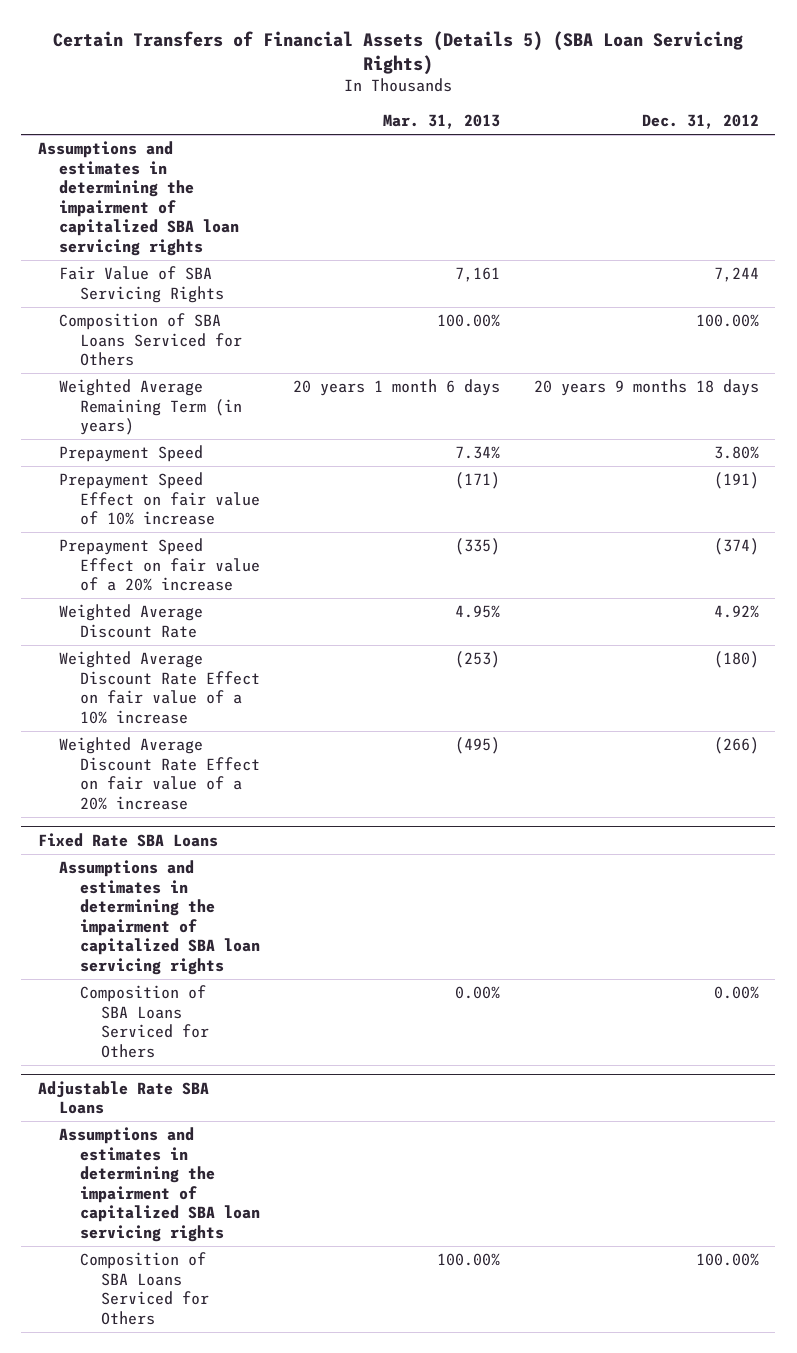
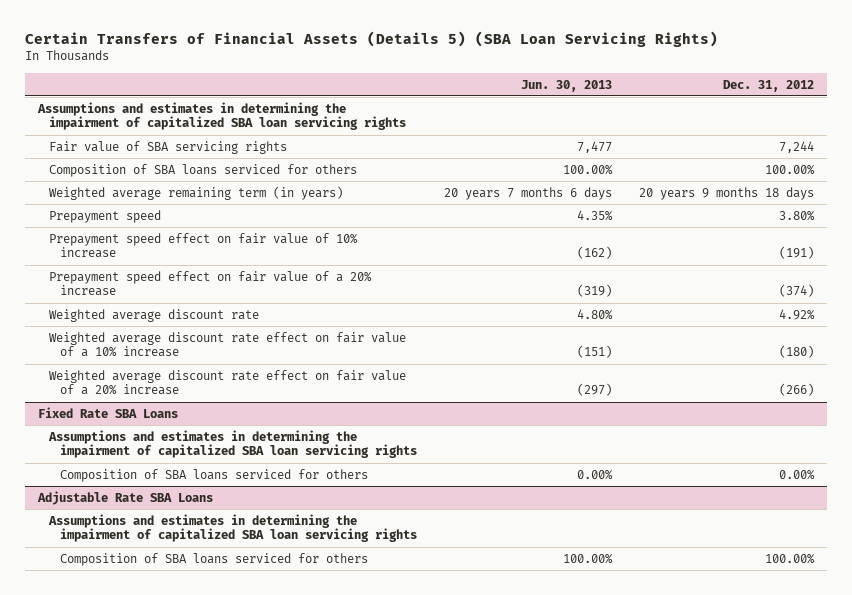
[383,114,501,130] Mar. 31, 2013 -> none
none -> [521,79,613,92] Jun. 30, 2013
[58,266,224,303] Fair Value of SBA Servicing Rights -> [49,140,288,154] Fair value of SBA servicing rights
[58,313,242,367] Composition of SBA Loans Serviced for Others -> [49,163,358,177] Composition of SBA loans serviced for others
[58,379,242,436] Weighted Average Remaining Term (in years) -> [49,185,344,200] Weighted average remaining term (in years)
[58,445,203,463] Prepayment Speed -> [49,209,162,223] Prepayment speed
[58,472,260,526] Prepayment Speed Effect on fair value of 10% increase -> [49,232,359,259] Prepayment speed effect on fair value of 10% increase
[58,538,260,592] Prepayment Speed Effect on fair value of a 20% increase -> [49,270,373,297] Prepayment speed effect on fair value of a 20% increase
[58,604,203,638] Weighted Average Discount Rate -> [49,308,260,322] Weighted average discount rate
[58,651,260,724] Weighted Average Discount Rate Effect on fair value of a 10% increase -> [49,331,407,358] Weighted average discount rate effect on fair value of a 10% increase
[58,737,260,810] Weighted Average Discount Rate Effect on fair value of a 20% increase -> [49,369,407,396] Weighted average discount rate effect on fair value of a 20% increase
[79,985,209,1058] Composition of SBA Loans Serviced for Others -> [60,468,369,482] Composition of SBA loans serviced for others
[79,1252,209,1325] Composition of SBA Loans Serviced for Others -> [60,552,369,566] Composition of SBA loans serviced for others

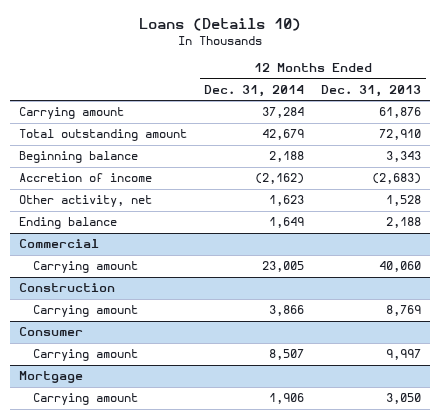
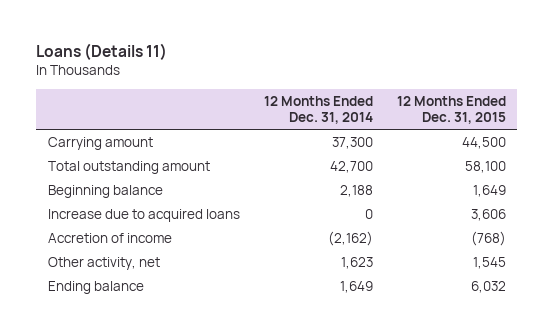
[139,17,302,31] Loans (Details 10) -> [35,42,167,60] Loans (Details 11)
[321,85,422,98] Dec. 31, 2013 -> none
none -> [396,95,506,124] 12 Months Ended Dec. 31, 2015
[262,107,305,119] 37,284 -> [331,137,373,150] 37,300
[262,129,305,141] 42,679 -> [329,161,373,174] 42,700
none -> [47,209,240,223] Increase due to acquired loans
[18,239,99,249] Commercial -> none
[33,261,139,274] Carrying amount -> none
[18,283,115,293] Construction -> none
[33,305,139,318] Carrying amount -> none
[18,327,83,337] Consumer -> none
[33,349,139,362] Carrying amount -> none
[18,371,83,384] Mortgage -> none
[33,393,139,406] Carrying amount -> none

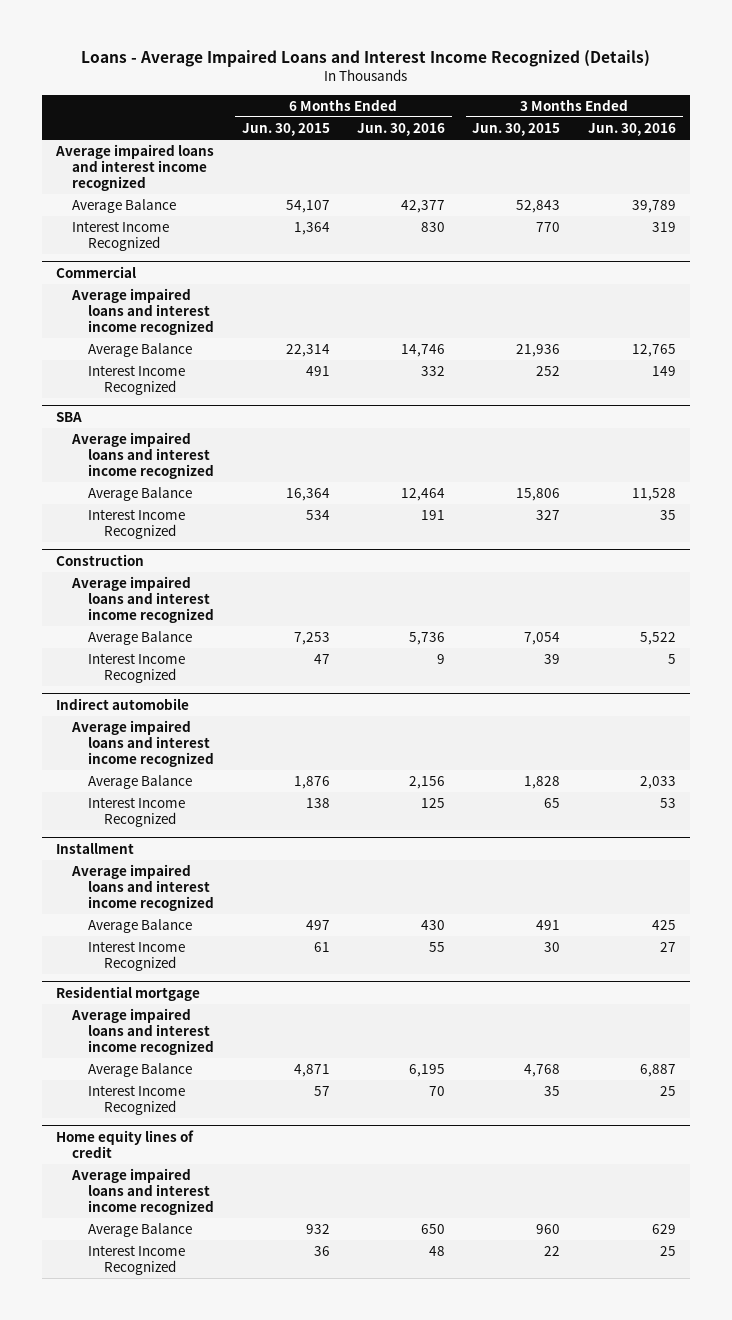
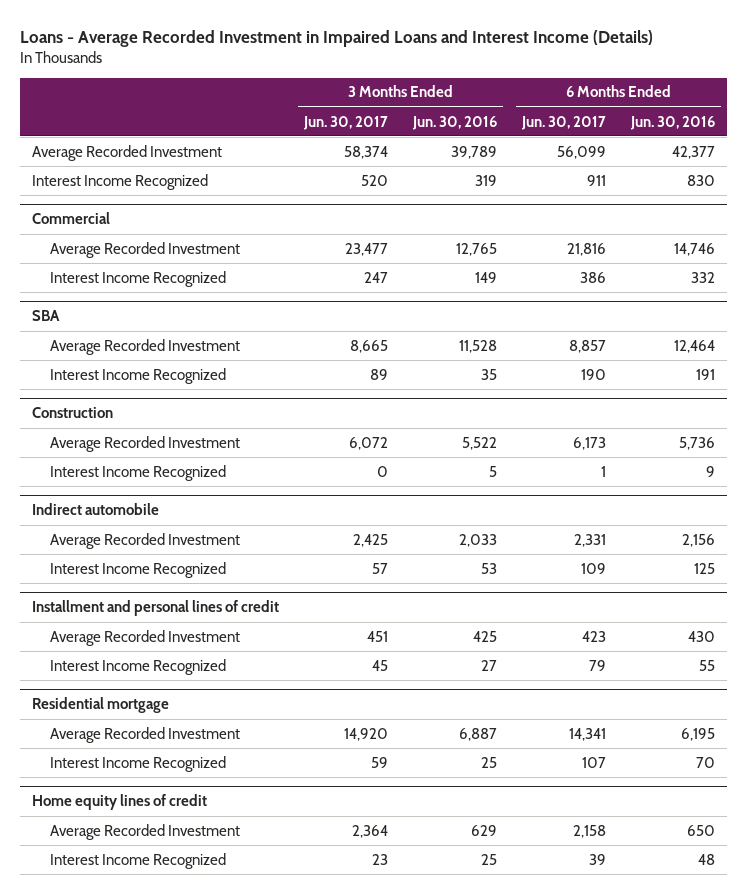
[81,50,651,68] Loans - Average Impaired Loans and Interest Income Recognized (Details) -> [19,29,653,47] Loans - Average Recorded Investment in Impaired Loans and Interest Income (Details)
[241,122,330,136] Jun. 30, 2015 -> none
[472,122,561,136] Jun. 30, 2015 -> none
none -> [303,115,389,130] Jun. 30, 2017
none -> [521,115,607,130] Jun. 30, 2017
[55,143,215,191] Average impaired loans and interest income recognized -> none
[72,198,177,213] Average Balance -> [32,144,223,161] Average Recorded Investment
[71,287,214,335] Average impaired loans and interest income recognized -> none
[87,342,192,357] Average Balance -> [49,241,240,258] Average Recorded Investment
[71,431,214,479] Average impaired loans and interest income recognized -> none
[87,486,192,501] Average Balance -> [49,338,240,355] Average Recorded Investment
[71,575,214,623] Average impaired loans and interest income recognized -> none
[87,630,192,645] Average Balance -> [49,435,240,452] Average Recorded Investment
[71,719,214,767] Average impaired loans and interest income recognized -> none
[87,774,192,789] Average Balance -> [49,532,240,549] Average Recorded Investment
[71,863,214,911] Average impaired loans and interest income recognized -> none
[56,842,135,854] Installment -> [32,600,280,617] Installment and personal lines of credit
[87,918,192,933] Average Balance -> [49,629,240,646] Average Recorded Investment
[71,1007,214,1055] Average impaired loans and interest income recognized -> none
[87,1062,192,1077] Average Balance -> [49,726,240,743] Average Recorded Investment
[71,1167,214,1215] Average impaired loans and interest income recognized -> none
[87,1222,192,1237] Average Balance -> [49,823,240,840] Average Recorded Investment

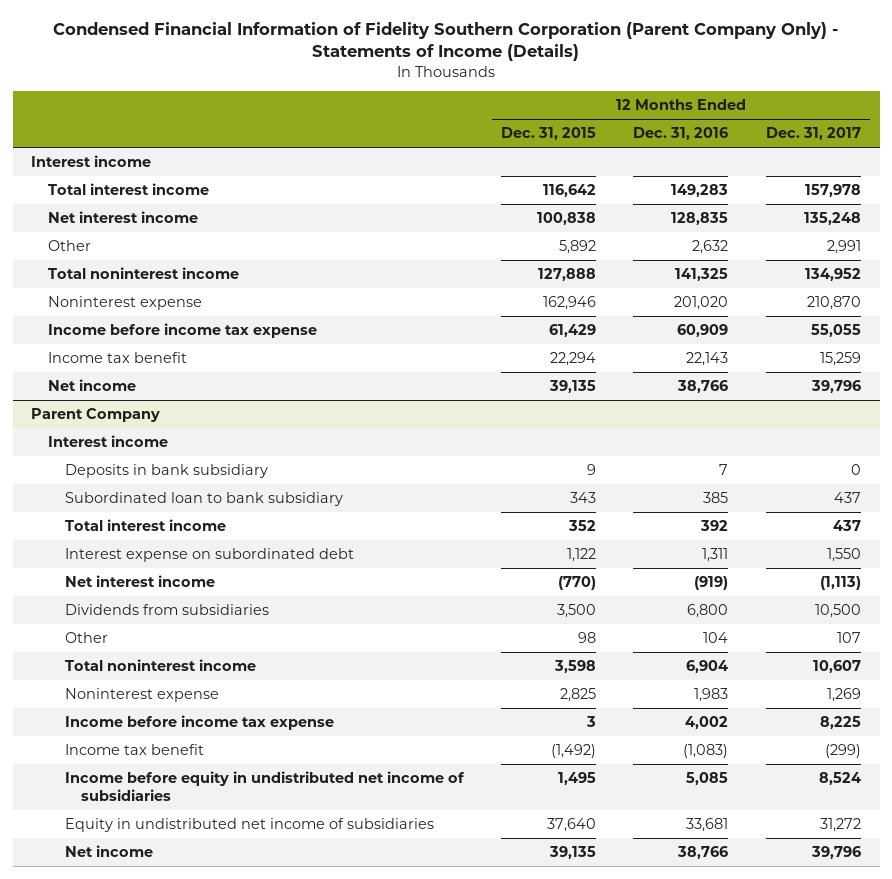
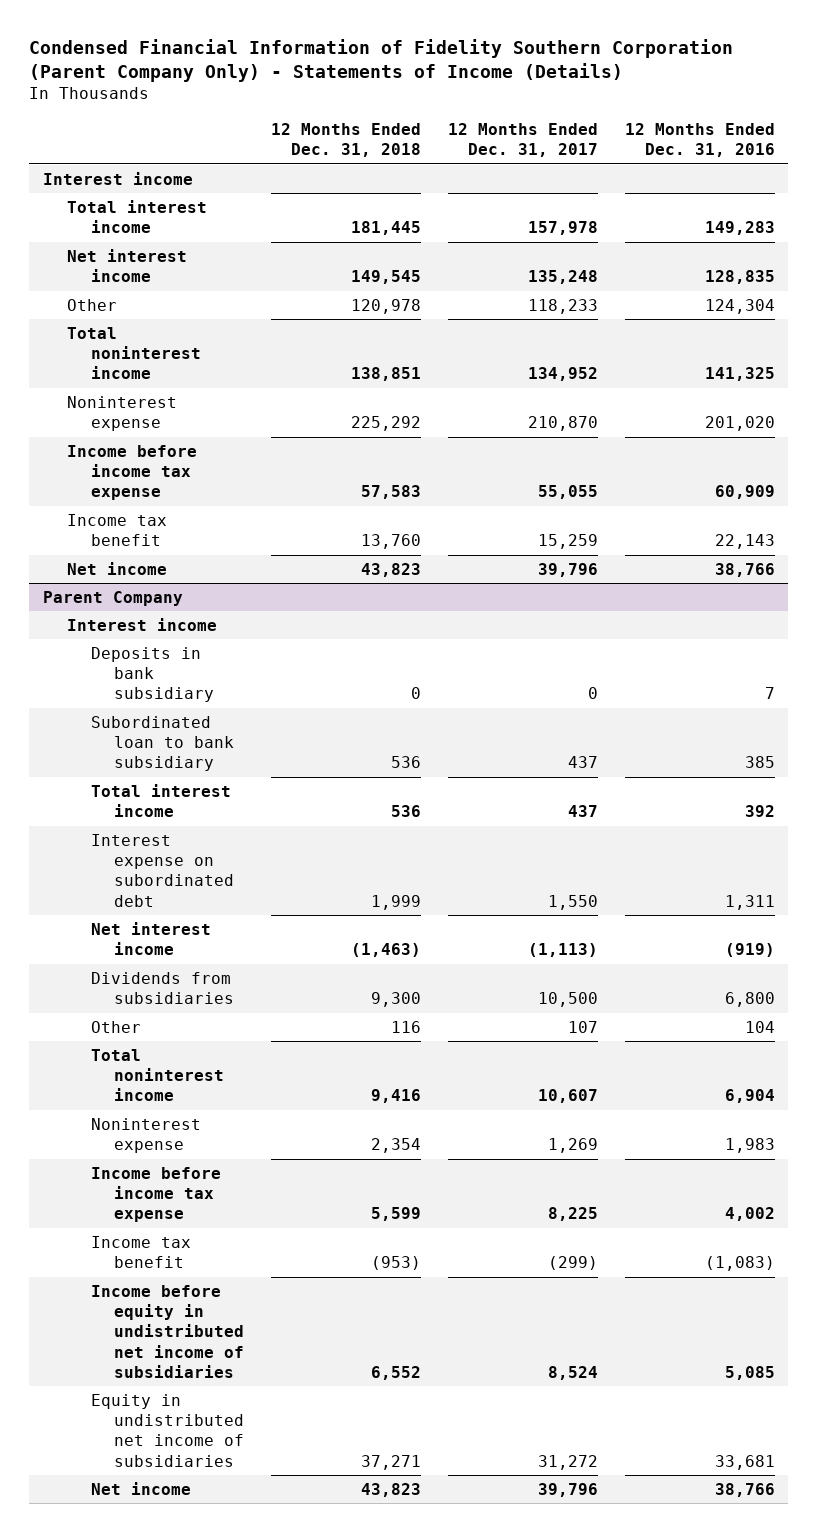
[501,127,597,141] Dec. 31, 2015 -> none
none -> [271,122,422,158] 12 Months Ended Dec. 31, 2018
[692,240,729,255] 2,632 -> [704,298,775,314] 124,304
[826,240,861,255] 2,991 -> [527,298,598,314] 118,233

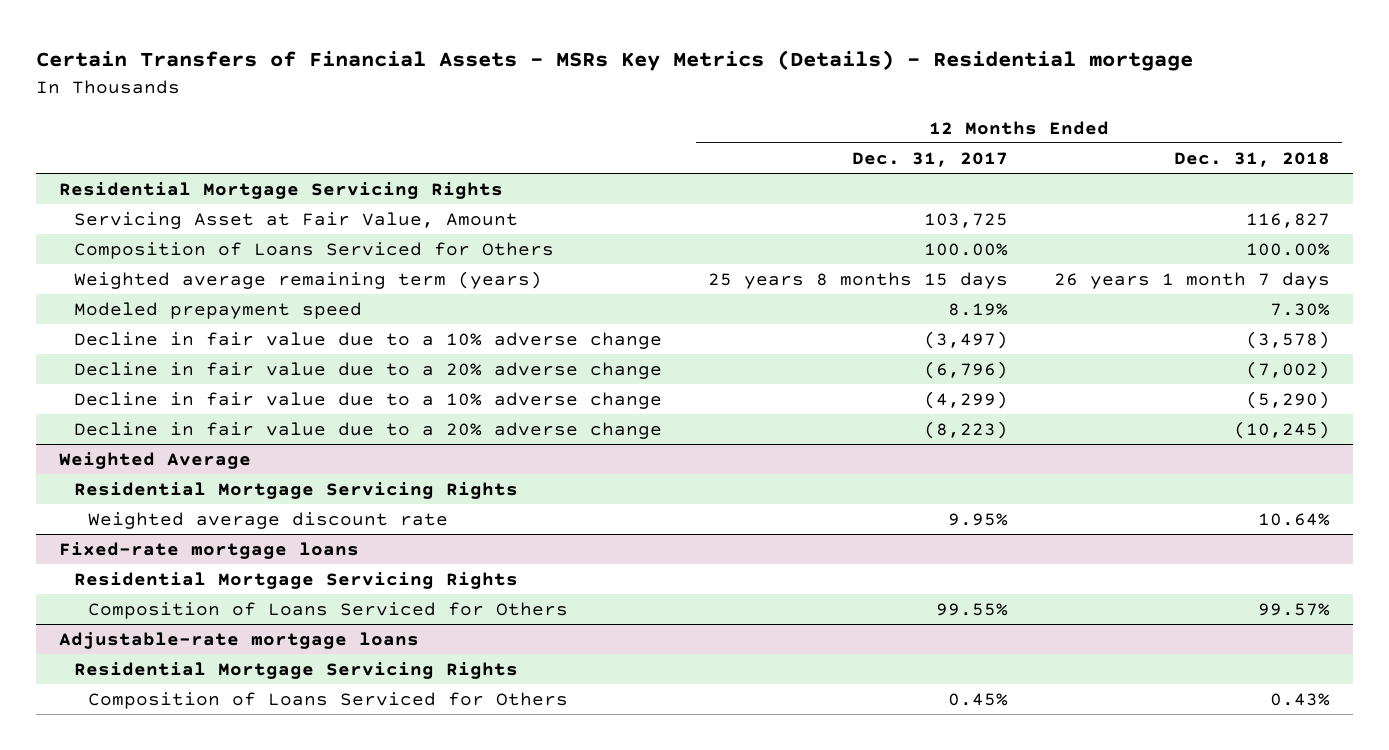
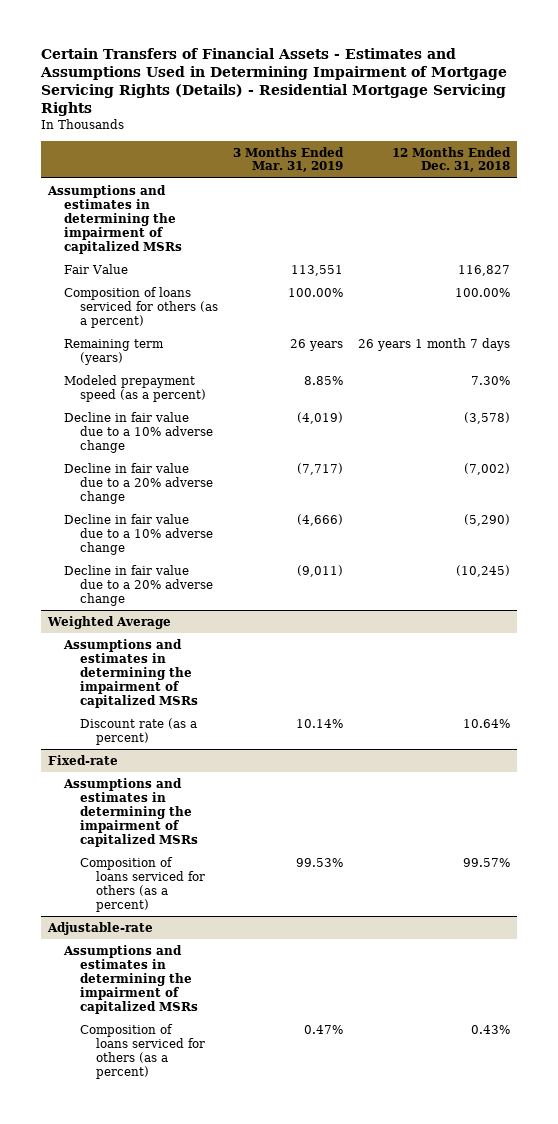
[35,50,1193,72] Certain Transfers of Financial Assets - MSRs Key Metrics (Details) - Residential mortgage -> [39,47,507,117] Certain Transfers of Financial Assets - Estimates and Assumptions Used in Determining Impairment of Mortgage Servicing Rights (Details) - Residential Mortgage Servicing Rights
[851,151,1008,167] Dec. 31, 2017 -> none
none -> [233,146,345,173] 3 Months Ended Mar. 31, 2019
[58,181,503,199] Residential Mortgage Servicing Rights -> [47,184,183,254] Assumptions and estimates in determining the impairment of capitalized MSRs
[73,211,518,229] Servicing Asset at Fair Value, Amount -> [64,263,129,274] Fair Value
[73,241,554,259] Composition of Loans Serviced for Others -> [64,286,219,328] Composition of loans serviced for others (as a percent)
[73,270,542,289] Weighted average remaining term (years) -> [64,338,165,365] Remaining term (years)
[73,301,362,319] Modeled prepayment speed -> [64,374,207,402] Modeled prepayment speed (as a percent)
[73,481,518,499] Residential Mortgage Servicing Rights -> [63,638,199,708] Assumptions and estimates in determining the impairment of capitalized MSRs
[88,511,449,529] Weighted average discount rate -> [80,717,198,745] Discount rate (as a percent)
[58,541,359,559] Fixed-rate mortgage loans -> [48,754,119,765] Fixed-rate
[73,571,518,589] Residential Mortgage Servicing Rights -> [63,777,199,847] Assumptions and estimates in determining the impairment of capitalized MSRs
[88,601,569,619] Composition of Loans Serviced for Others -> [80,856,206,912] Composition of loans serviced for others (as a percent)
[58,631,419,649] Adjustable-rate mortgage loans -> [47,921,154,935] Adjustable-rate
[73,661,518,679] Residential Mortgage Servicing Rights -> [63,944,199,1014] Assumptions and estimates in determining the impairment of capitalized MSRs
[88,691,569,709] Composition of Loans Serviced for Others -> [80,1023,206,1079] Composition of loans serviced for others (as a percent)

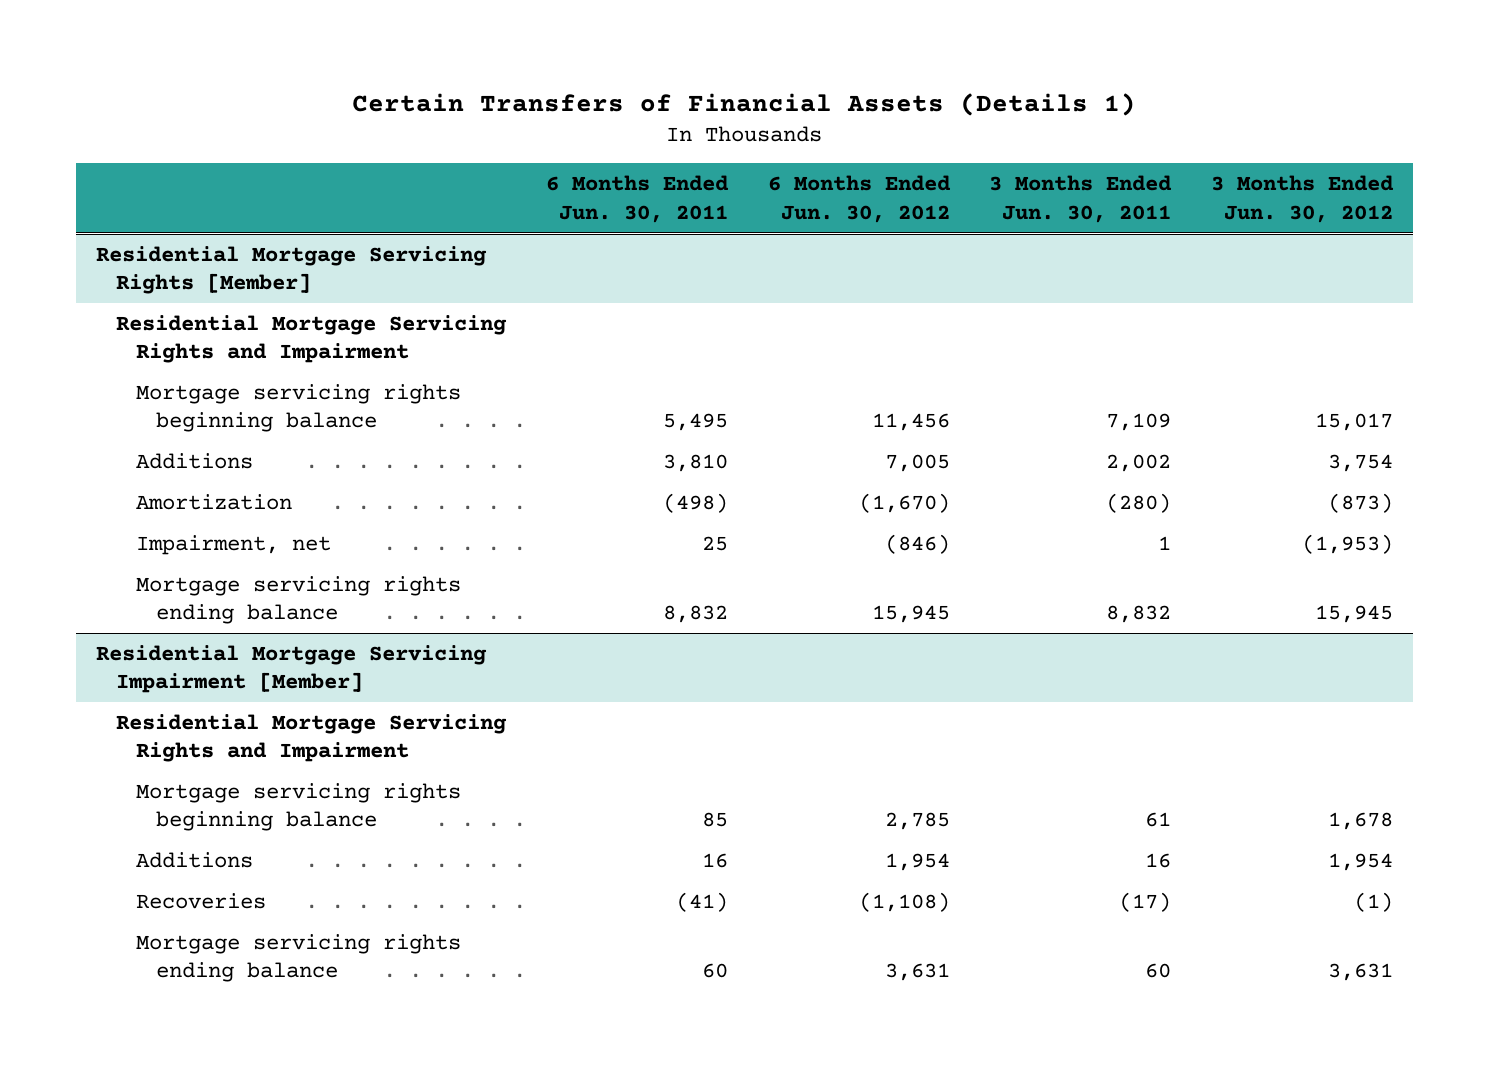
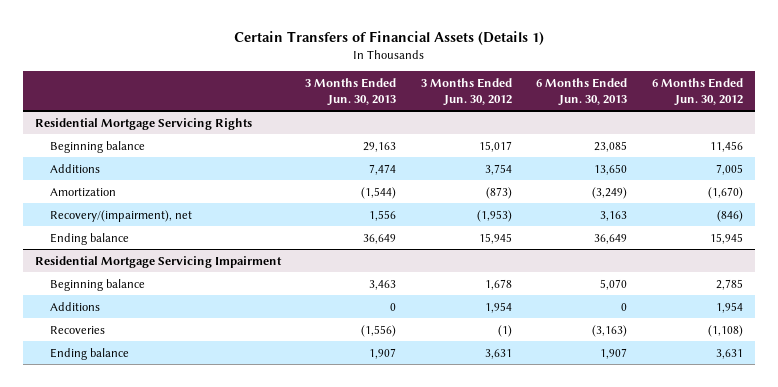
[545,175,729,223] 6 Months Ended Jun. 30, 2011 -> none
[989,175,1173,223] 3 Months Ended Jun. 30, 2011 -> none
none -> [305,78,397,106] 3 Months Ended Jun. 30, 2013
none -> [536,78,628,106] 6 Months Ended Jun. 30, 2013
[115,314,507,364] Residential Mortgage Servicing Rights and Impairment -> none
[95,245,487,295] Residential Mortgage Servicing Rights [Member] -> [34,117,252,130] Residential Mortgage Servicing Rights
[135,383,461,433] Mortgage servicing rights beginning balance -> [49,140,145,153] Beginning balance
[115,713,507,763] Residential Mortgage Servicing Rights and Impairment -> none
[135,534,331,555] Impairment, net -> [49,209,192,222] Recovery/(impairment), net
[135,575,461,625] Mortgage servicing rights ending balance -> [49,232,129,245] Ending balance
[95,644,487,694] Residential Mortgage Servicing Impairment [Member] -> [34,255,282,268] Residential Mortgage Servicing Impairment
[135,782,461,832] Mortgage servicing rights beginning balance -> [49,278,145,291] Beginning balance
[135,933,461,983] Mortgage servicing rights ending balance -> [49,347,129,360] Ending balance

